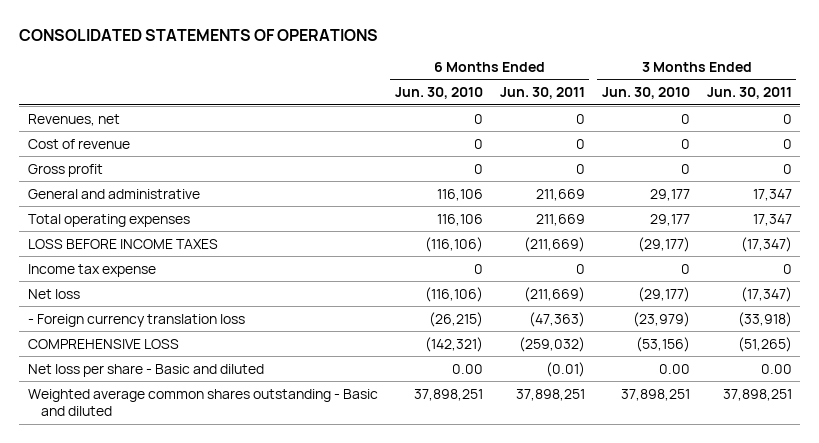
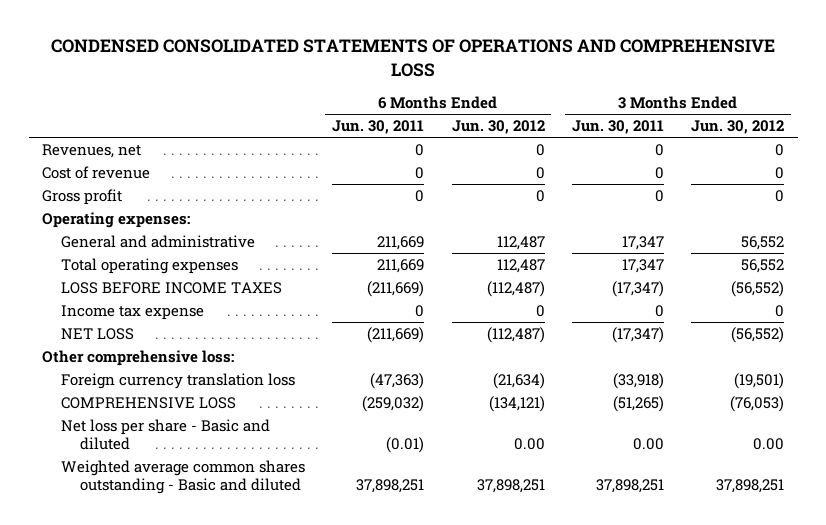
[19,28,379,41] CONSOLIDATED STATEMENTS OF OPERATIONS -> [51,39,776,77] CONDENSED CONSOLIDATED STATEMENTS OF OPERATIONS AND COMPREHENSIVE LOSS
[394,87,483,100] Jun. 30, 2010 -> none
[601,87,690,100] Jun. 30, 2010 -> none
none -> [451,120,545,135] Jun. 30, 2012
none -> [690,120,784,135] Jun. 30, 2012
none -> [42,212,191,229] Operating expenses:
[27,288,80,299] Net loss -> [61,328,135,341] NET LOSS
none -> [42,350,235,367] Other comprehensive loss:
[27,313,245,327] - Foreign currency translation loss -> [61,373,296,390] Foreign currency translation loss

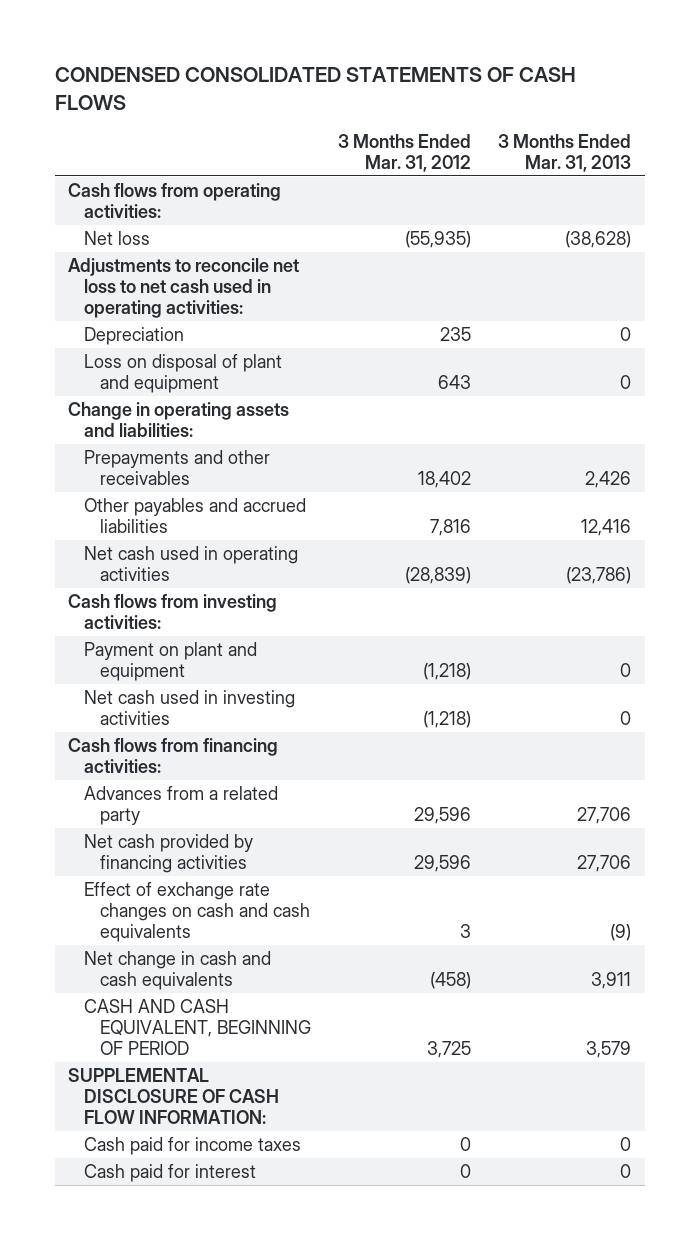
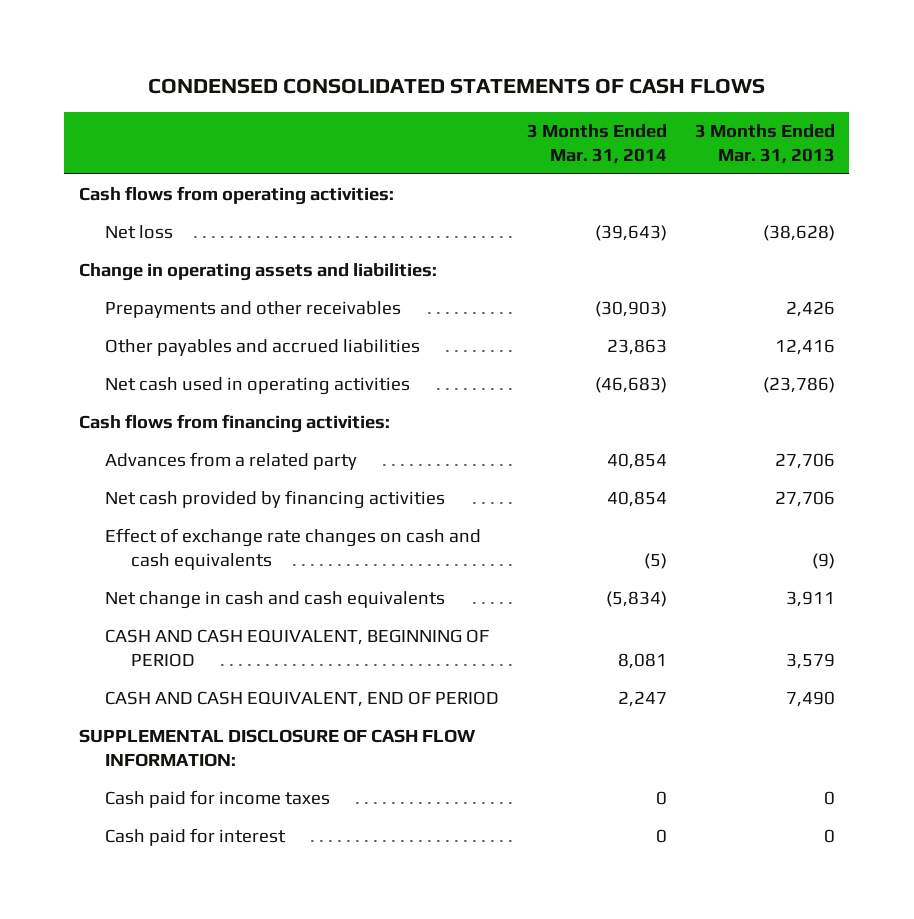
[338,133,472,172] 3 Months Ended Mar. 31, 2012 -> none
none -> [526,124,667,165] 3 Months Ended Mar. 31, 2014
[68,257,300,318] Adjustments to reconcile net loss to net cash used in operating activities: -> none
[84,326,185,345] Depreciation -> none
[84,353,283,393] Loss on disposal of plant and equipment -> none
[68,593,278,629] Cash flows from investing activities: -> none
[84,641,258,681] Payment on plant and equipment -> none
[84,689,296,725] Net cash used in investing activities -> none
none -> [104,690,499,707] CASH AND CASH EQUIVALENT, END OF PERIOD

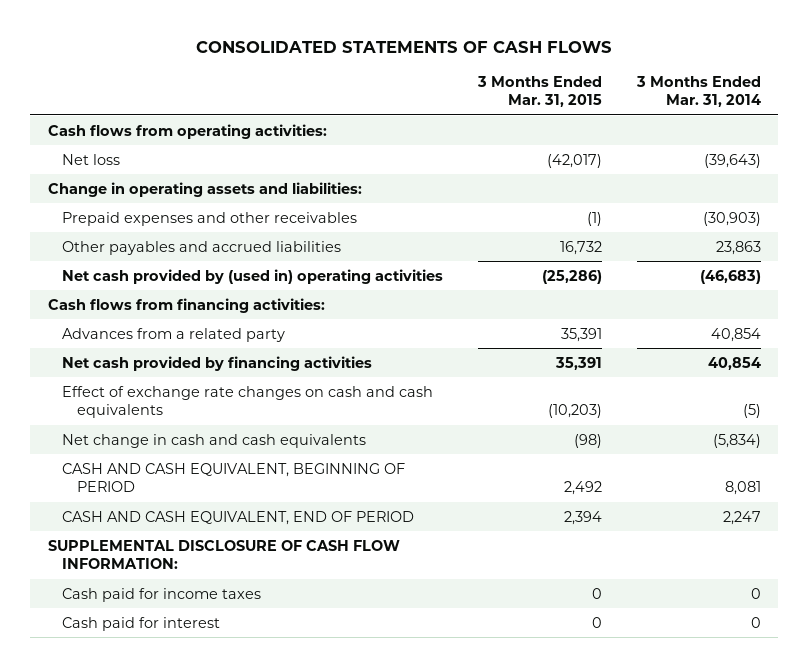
[147,78,765,95] CONDENSED CONSOLIDATED STATEMENTS OF CASH FLOWS -> [196,40,613,53] CONSOLIDATED STATEMENTS OF CASH FLOWS
[695,124,836,165] 3 Months Ended Mar. 31, 2013 -> none
none -> [477,75,603,108] 3 Months Ended Mar. 31, 2015
[104,300,401,318] Prepayments and other receivables -> [62,211,358,226] Prepaid expenses and other receivables
[104,376,410,395] Net cash used in operating activities -> [62,268,444,284] Net cash provided by (used in) operating activities

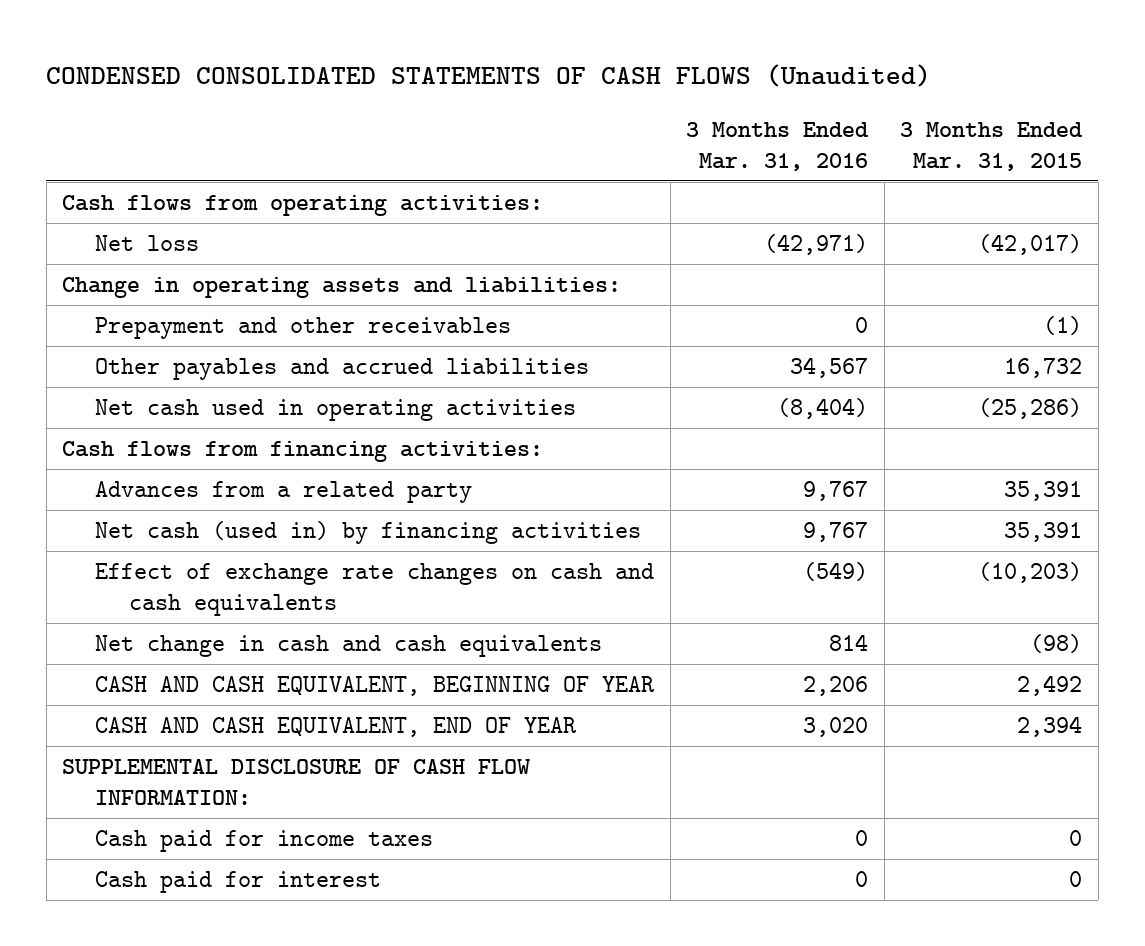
[196,40,613,53] CONSOLIDATED STATEMENTS OF CASH FLOWS -> [46,64,932,88] CONDENSED CONSOLIDATED STATEMENTS OF CASH FLOWS (Unaudited)
[635,75,761,108] 3 Months Ended Mar. 31, 2014 -> none
none -> [686,121,870,171] 3 Months Ended Mar. 31, 2016
[62,211,358,226] Prepaid expenses and other receivables -> [95,317,512,340] Prepayment and other receivables
[62,268,444,284] Net cash provided by (used in) operating activities -> [95,399,577,422] Net cash used in operating activities
[62,355,373,371] Net cash provided by financing activities -> [95,521,642,545] Net cash (used in) by financing activities
[62,462,406,493] CASH AND CASH EQUIVALENT, BEGINNING OF PERIOD -> [95,676,656,697] CASH AND CASH EQUIVALENT, BEGINNING OF YEAR
[62,510,415,525] CASH AND CASH EQUIVALENT, END OF PERIOD -> [95,717,578,738] CASH AND CASH EQUIVALENT, END OF YEAR

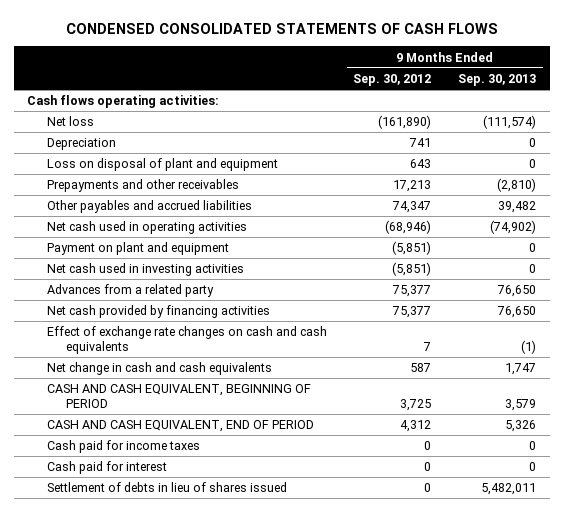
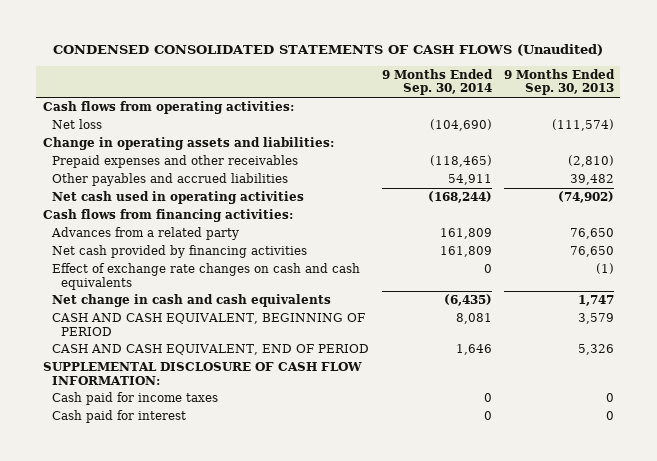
[65,22,498,34] CONDENSED CONSOLIDATED STATEMENTS OF CASH FLOWS -> [53,44,604,57] CONDENSED CONSOLIDATED STATEMENTS OF CASH FLOWS (Unaudited)
[353,74,432,87] Sep. 30, 2012 -> none
none -> [381,68,493,96] 9 Months Ended Sep. 30, 2014
[27,95,220,109] Cash flows operating activities: -> [42,101,294,115] Cash flows from operating activities:
[46,138,116,151] Depreciation -> none
[46,158,278,172] Loss on disposal of plant and equipment -> none
none -> [42,137,334,151] Change in operating assets and liabilities:
[46,179,239,193] Prepayments and other receivables -> [52,155,299,169] Prepaid expenses and other receivables
[46,242,229,256] Payment on plant and equipment -> none
[46,263,244,277] Net cash used in investing activities -> none
none -> [42,209,293,223] Cash flows from financing activities:
none -> [42,362,362,385] SUPPLEMENTAL DISCLOSURE OF CASH FLOW INFORMATION:
[46,482,287,493] Settlement of debts in lieu of shares issued -> none

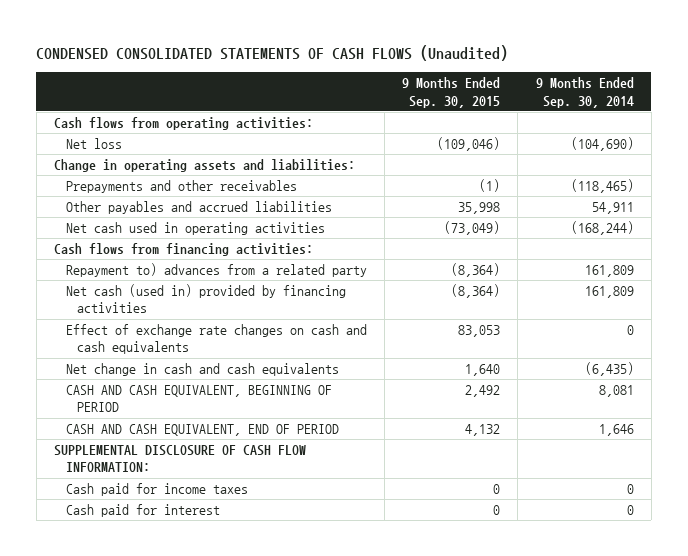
[504,68,616,96] 9 Months Ended Sep. 30, 2013 -> none
none -> [402,77,501,108] 9 Months Ended Sep. 30, 2015
[52,155,299,169] Prepaid expenses and other receivables -> [65,180,297,194] Prepayments and other receivables
[51,227,240,241] Advances from a related party -> [65,263,367,278] Repayment to) advances from a related party
[52,245,308,259] Net cash provided by financing activities -> [65,284,346,314] Net cash (used in) provided by financing activities

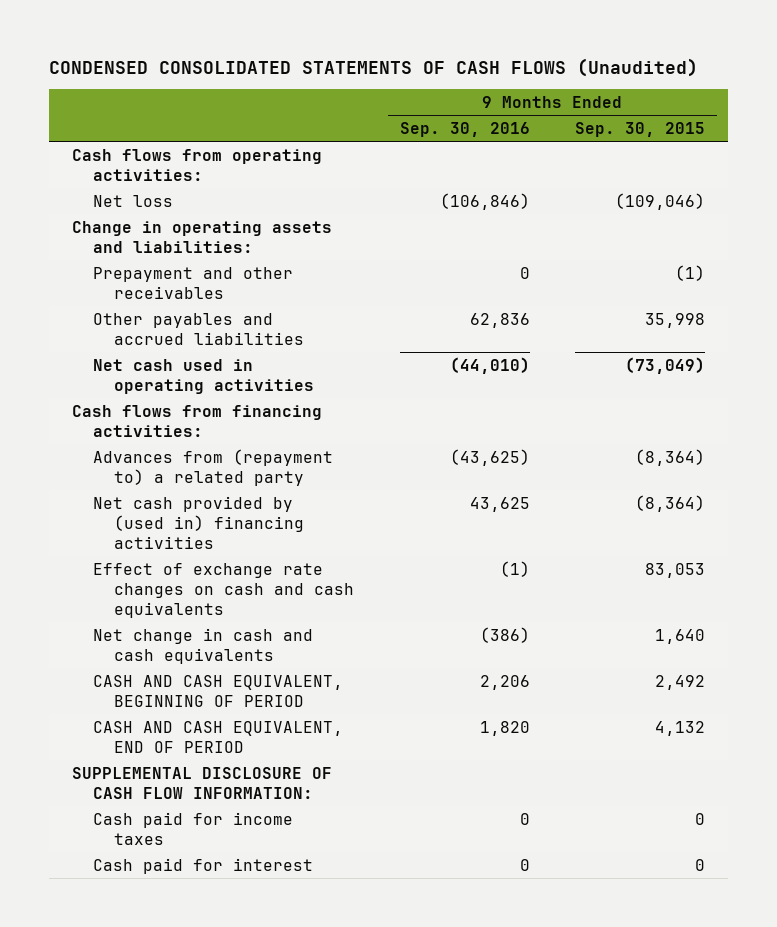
[535,77,634,108] 9 Months Ended Sep. 30, 2014 -> none
none -> [399,121,530,137] Sep. 30, 2016
[65,180,297,194] Prepayments and other receivables -> [92,266,293,299] Prepayment and other receivables
[65,263,367,278] Repayment to) advances from a related party -> [92,448,333,486] Advances from (repayment to) a related party
[65,284,346,314] Net cash (used in) provided by financing activities -> [92,495,304,549] Net cash provided by (used in) financing activities

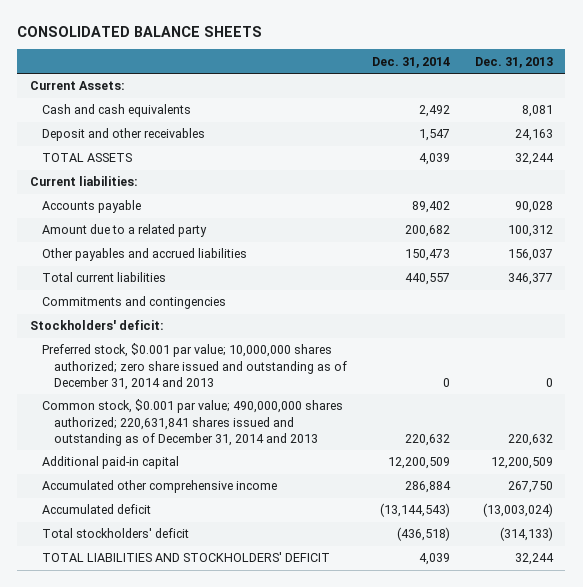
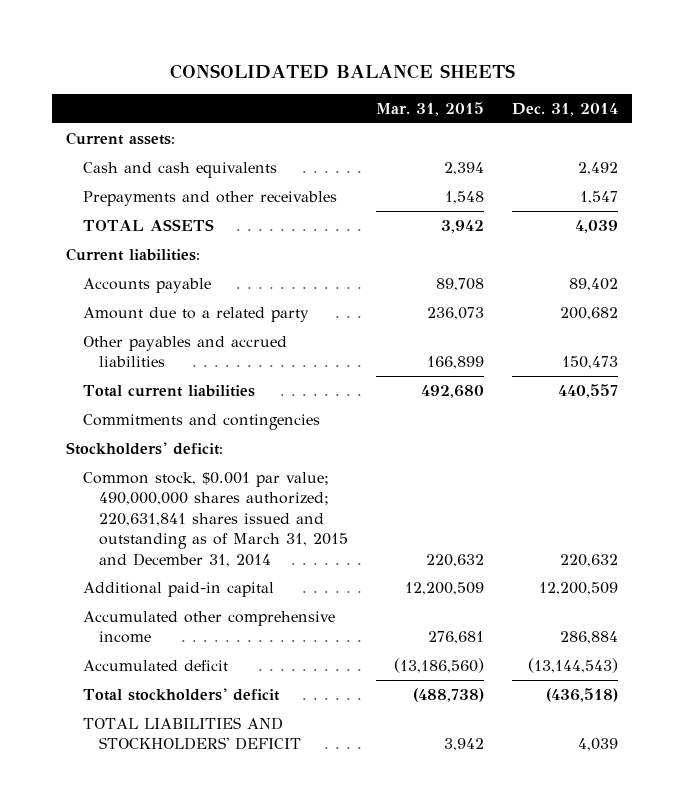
[474,56,553,68] Dec. 31, 2013 -> none
none -> [376,101,485,116] Mar. 31, 2015
[29,81,125,91] Current Assets: -> [66,132,176,146] Current assets:
[42,128,206,142] Deposit and other receivables -> [82,191,337,207] Prepayments and other receivables
[42,343,348,390] Preferred stock, $0.001 par value; 10,000,000 shares authorized; zero share issued and outstanding as of December 31, 2014 and 2013 -> none
[42,399,344,446] Common stock, $0.001 par value; 490,000,000 shares authorized; 220,631,841 shares issued and outstanding as of December 31, 2014 and 2013 -> [82,472,349,567] Common stock, $0.001 par value; 490,000,000 shares authorized; 220,631,841 shares issued and outstanding as of March 31, 2015 and December 31, 2014

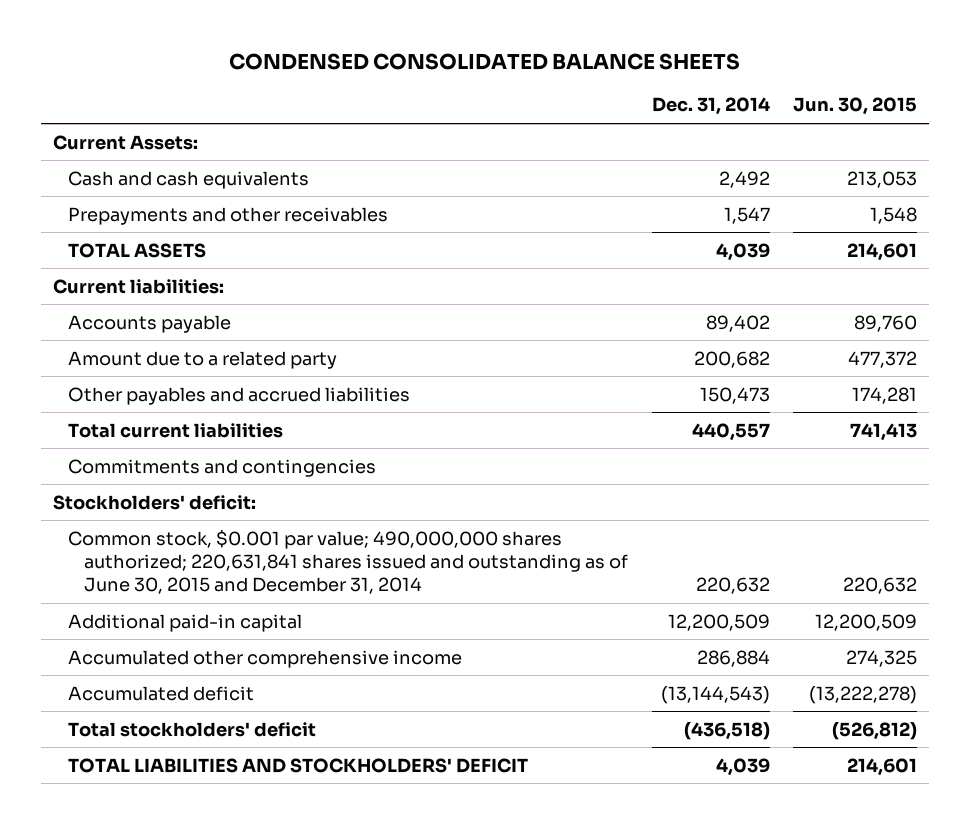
[170,63,516,79] CONSOLIDATED BALANCE SHEETS -> [228,52,740,70] CONDENSED CONSOLIDATED BALANCE SHEETS
[376,101,485,116] Mar. 31, 2015 -> none
none -> [793,97,918,116] Jun. 30, 2015
[66,132,176,146] Current assets: -> [52,134,198,150] Current Assets:
[82,472,349,567] Common stock, $0.001 par value; 490,000,000 shares authorized; 220,631,841 shares issued and outstanding as of March 31, 2015 and December 31, 2014 -> [68,529,629,595] Common stock, $0.001 par value; 490,000,000 shares authorized; 220,631,841 shares issued and outstanding as of June 30, 2015 and December 31, 2014

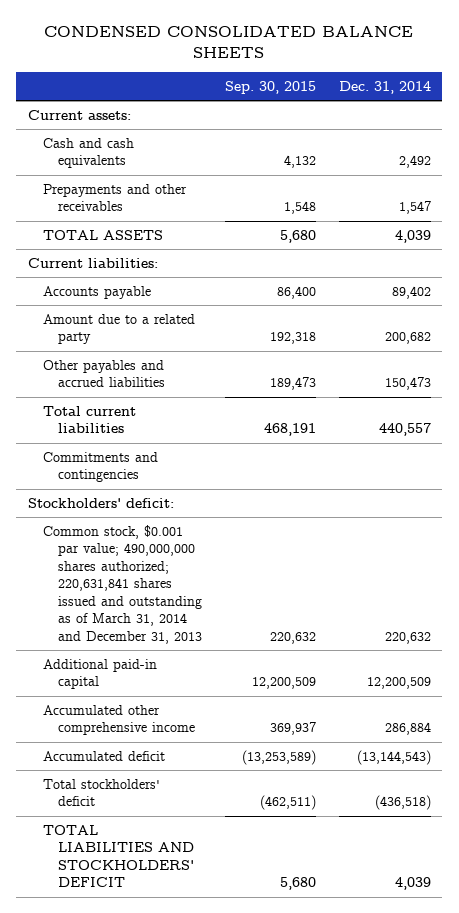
[793,97,918,116] Jun. 30, 2015 -> none
none -> [225,80,317,94] Sep. 30, 2015
[52,134,198,150] Current Assets: -> [27,109,131,120] Current assets:
[68,529,629,595] Common stock, $0.001 par value; 490,000,000 shares authorized; 220,631,841 shares issued and outstanding as of June 30, 2015 and December 31, 2014 -> [43,524,203,644] Common stock, $0.001 par value; 490,000,000 shares authorized; 220,631,841 shares issued and outstanding as of March 31, 2014 and December 31, 2013

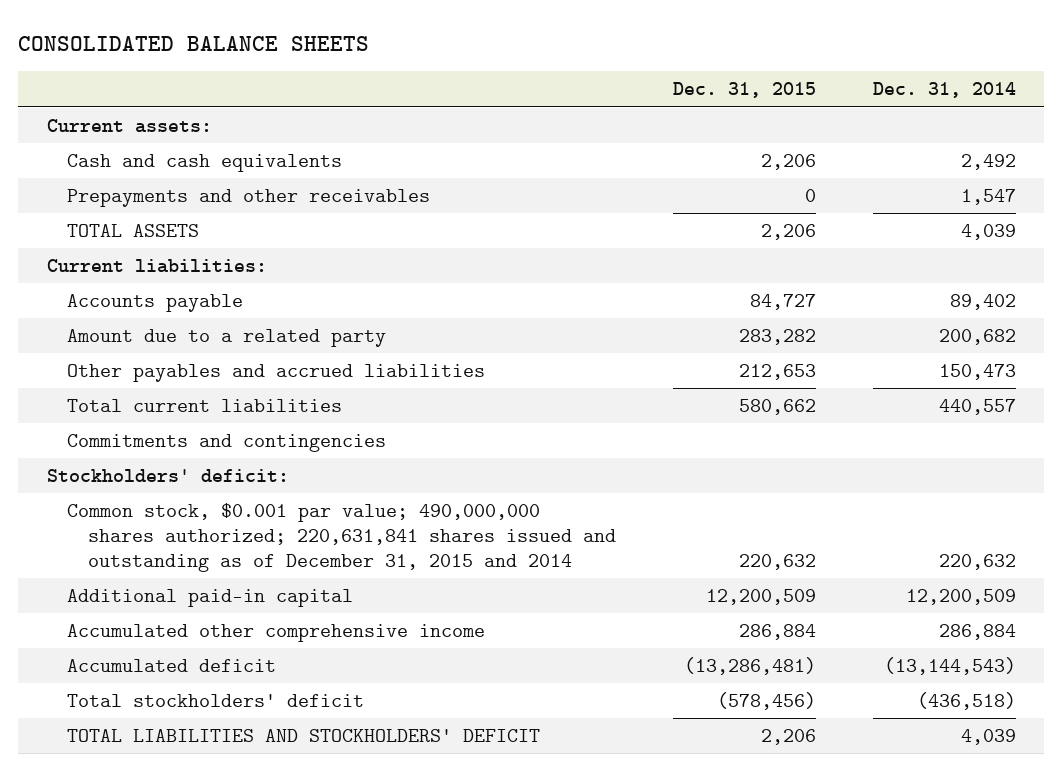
[44,26,414,59] CONDENSED CONSOLIDATED BALANCE SHEETS -> [18,35,370,51] CONSOLIDATED BALANCE SHEETS
[225,80,317,94] Sep. 30, 2015 -> none
none -> [672,82,816,99] Dec. 31, 2015
[43,524,203,644] Common stock, $0.001 par value; 490,000,000 shares authorized; 220,631,841 shares issued and outstanding as of March 31, 2014 and December 31, 2013 -> [67,502,616,572] Common stock, $0.001 par value; 490,000,000 shares authorized; 220,631,841 shares issued and outstanding as of December 31, 2015 and 2014

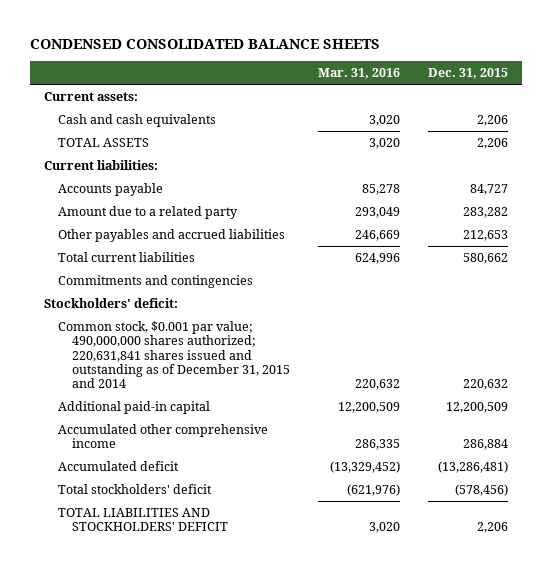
[18,35,370,51] CONSOLIDATED BALANCE SHEETS -> [29,38,380,49] CONDENSED CONSOLIDATED BALANCE SHEETS
[872,82,1016,99] Dec. 31, 2014 -> none
none -> [318,68,401,80] Mar. 31, 2016
[67,188,431,207] Prepayments and other receivables -> none

